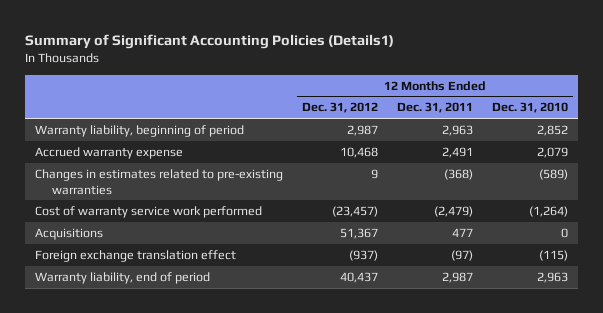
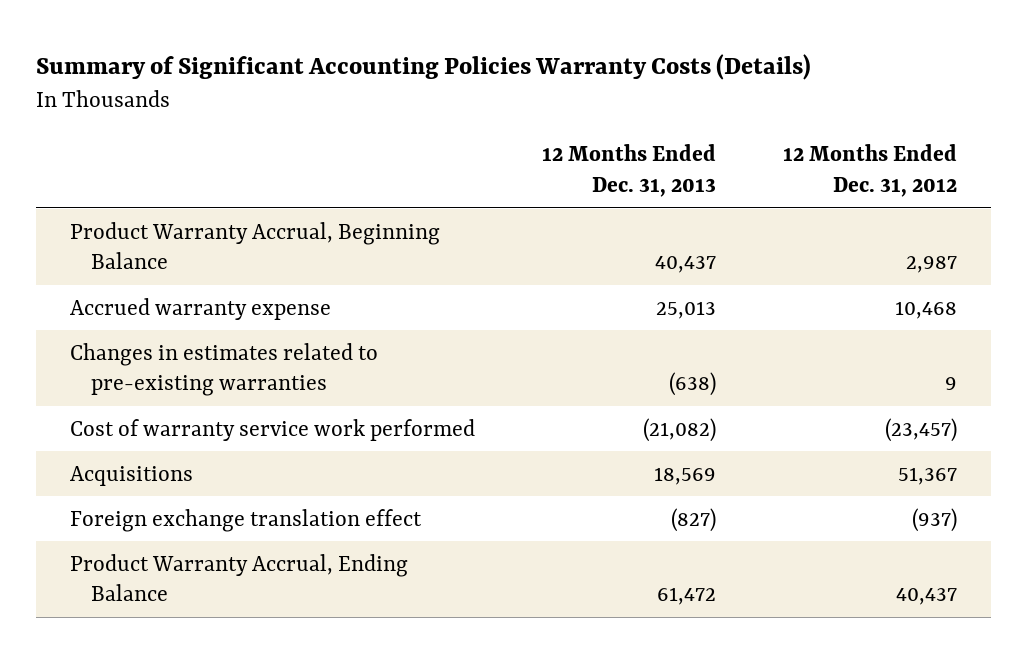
[25,33,395,49] Summary of Significant Accounting Policies (Details1) -> [36,54,812,81] Summary of Significant Accounting Policies Warranty Costs (Details)
[396,102,473,114] Dec. 31, 2011 -> none
[491,102,568,114] Dec. 31, 2010 -> none
none -> [541,143,716,197] 12 Months Ended Dec. 31, 2013
[34,125,244,138] Warranty liability, beginning of period -> [69,221,440,270] Product Warranty Accrual, Beginning Balance
[34,272,210,285] Warranty liability, end of period -> [69,553,408,602] Product Warranty Accrual, Ending Balance

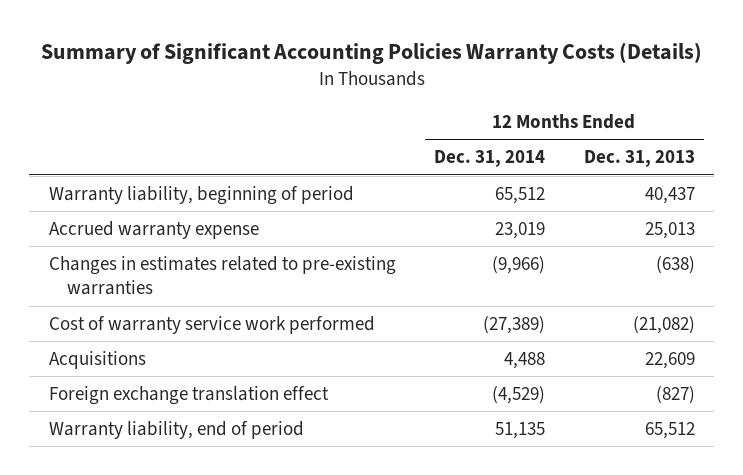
[783,143,958,197] 12 Months Ended Dec. 31, 2012 -> none
none -> [434,150,546,168] Dec. 31, 2014
[69,221,440,270] Product Warranty Accrual, Beginning Balance -> [48,186,354,206] Warranty liability, beginning of period
[653,466,716,485] 18,569 -> [644,352,695,370] 22,609
[69,553,408,602] Product Warranty Accrual, Ending Balance -> none
none -> [48,421,304,440] Warranty liability, end of period

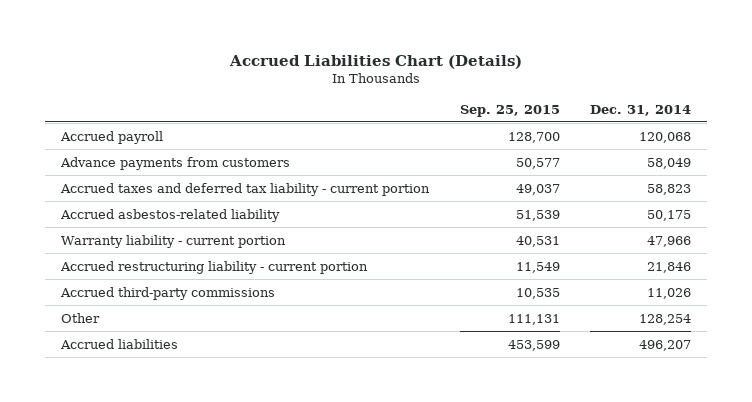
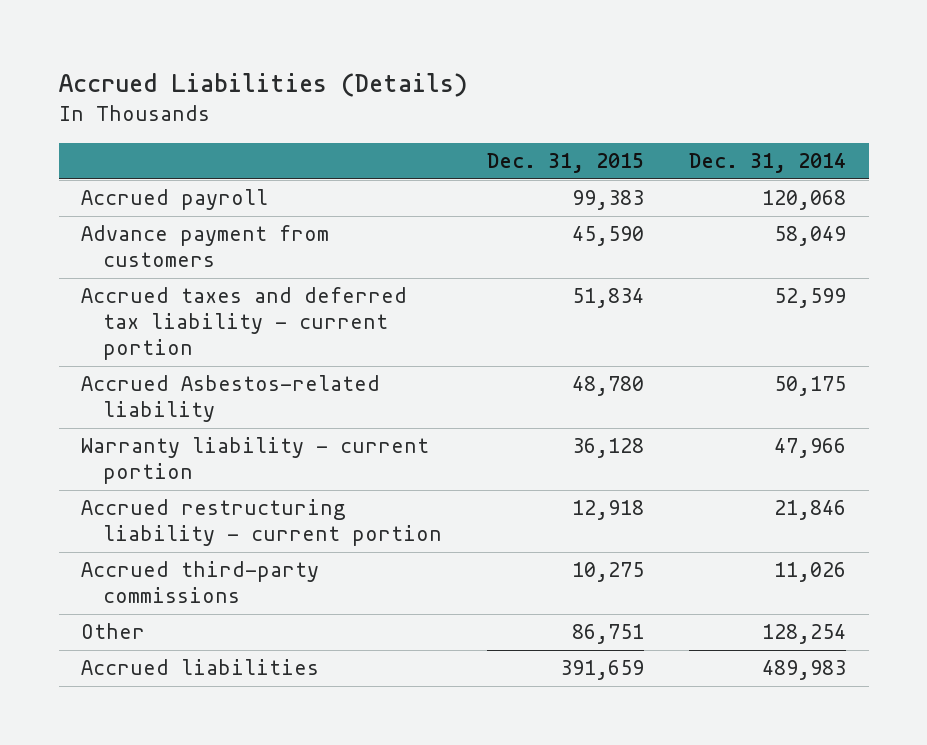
[229,54,523,69] Accrued Liabilities Chart (Details) -> [58,73,468,98] Accrued Liabilities (Details)
[459,104,560,117] Sep. 25, 2015 -> none
none -> [486,153,644,174] Dec. 31, 2015
[59,156,290,170] Advance payments from customers -> [81,225,330,268] Advance payment from customers
[647,183,692,195] 58,823 -> [774,288,847,309] 52,599
[59,208,280,222] Accrued asbestos-related liability -> [81,375,381,423] Accrued Asbestos-related liability
[639,339,692,351] 496,207 -> [762,660,847,681] 489,983

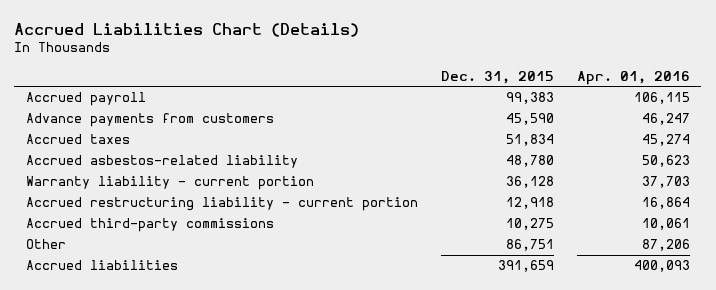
[58,73,468,98] Accrued Liabilities (Details) -> [14,22,360,37] Accrued Liabilities Chart (Details)
[689,153,847,174] Dec. 31, 2014 -> none
none -> [576,70,690,85] Apr. 01, 2016
[81,225,330,268] Advance payment from customers -> [25,113,274,128] Advance payments from customers
[81,287,408,361] Accrued taxes and deferred tax liability - current portion -> [25,134,130,145] Accrued taxes
[81,375,381,423] Accrued Asbestos-related liability -> [25,155,298,169] Accrued asbestos-related liability

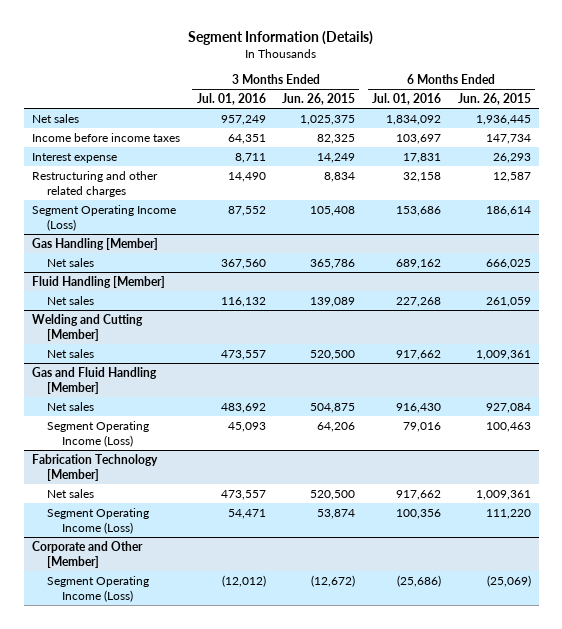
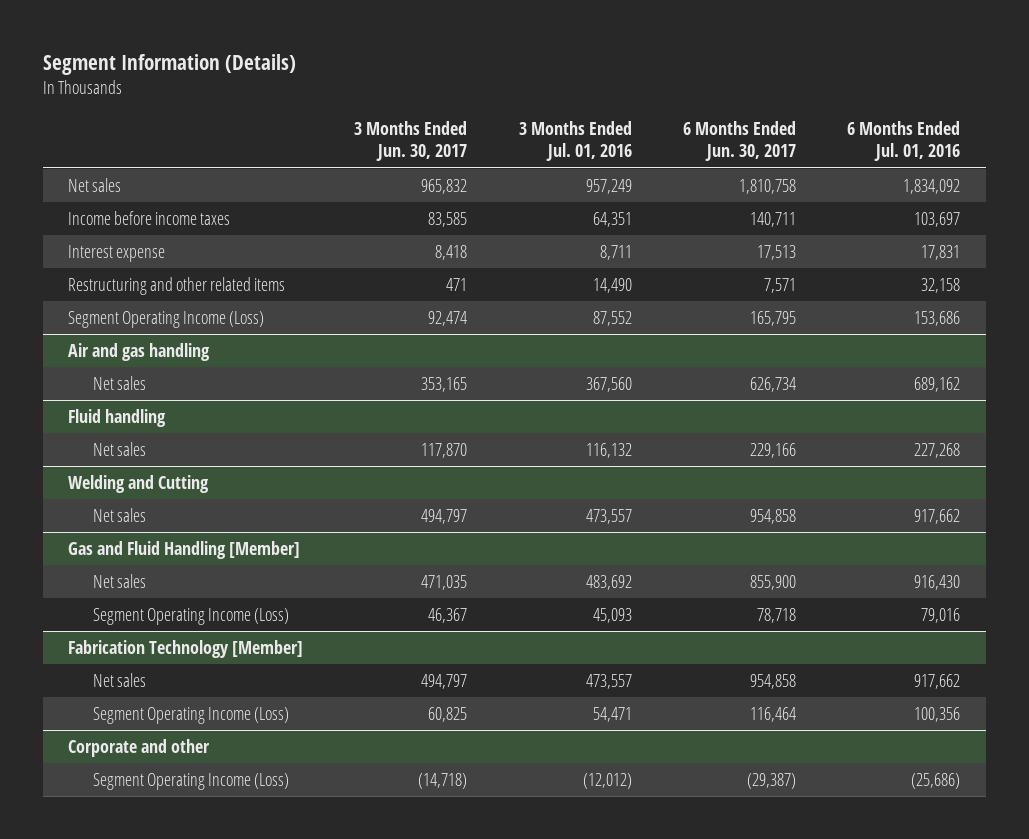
[282,93,356,106] Jun. 26, 2015 -> none
[457,93,531,106] Jun. 26, 2015 -> none
none -> [354,120,468,162] 3 Months Ended Jun. 30, 2017
none -> [683,120,797,162] 6 Months Ended Jun. 30, 2017
[31,170,158,198] Restructuring and other related charges -> [68,276,286,295] Restructuring and other related items
[31,237,158,250] Gas Handling [Member] -> [68,342,211,361] Air and gas handling
[31,275,165,288] Fluid Handling [Member] -> [68,408,167,427] Fluid handling
[31,313,143,342] Welding and Cutting [Member] -> [68,474,210,493] Welding and Cutting
[31,540,143,569] Corporate and Other [Member] -> [68,738,211,757] Corporate and other

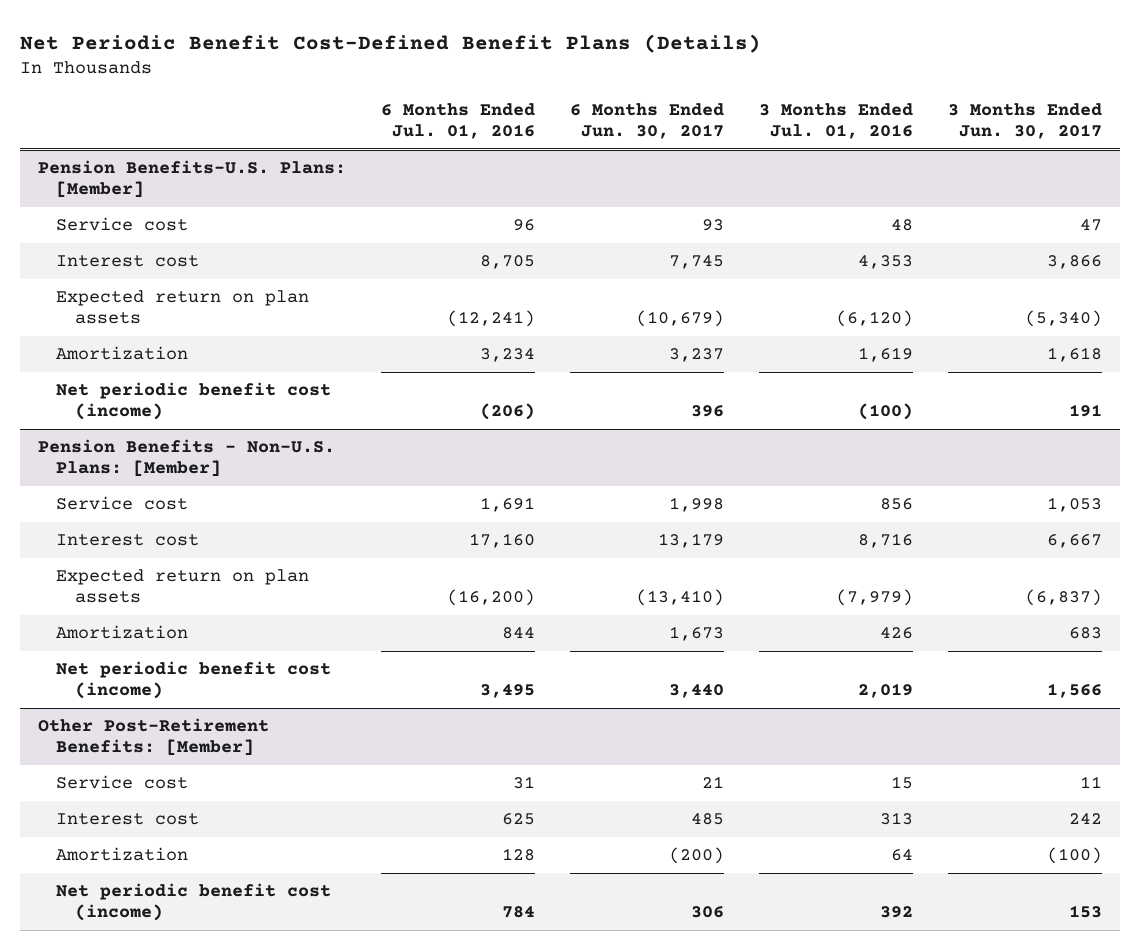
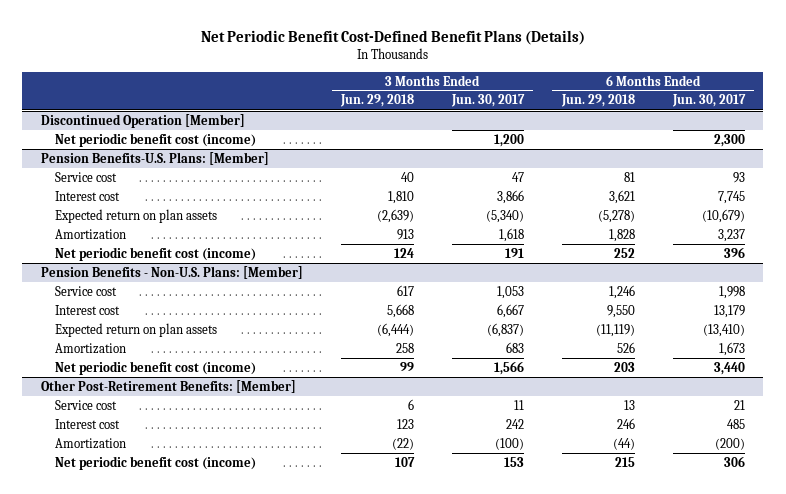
[380,102,535,140] 6 Months Ended Jul. 01, 2016 -> none
[759,102,914,140] 3 Months Ended Jul. 01, 2016 -> none
none -> [340,94,415,108] Jun. 29, 2018
none -> [560,94,635,108] Jun. 29, 2018
none -> [41,113,246,128] Discontinued Operation [Member]
none -> [54,132,256,147] Net periodic benefit cost (income)

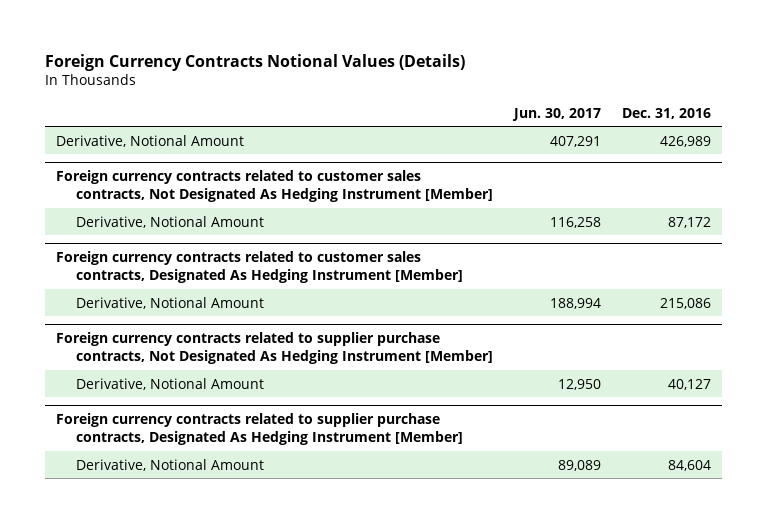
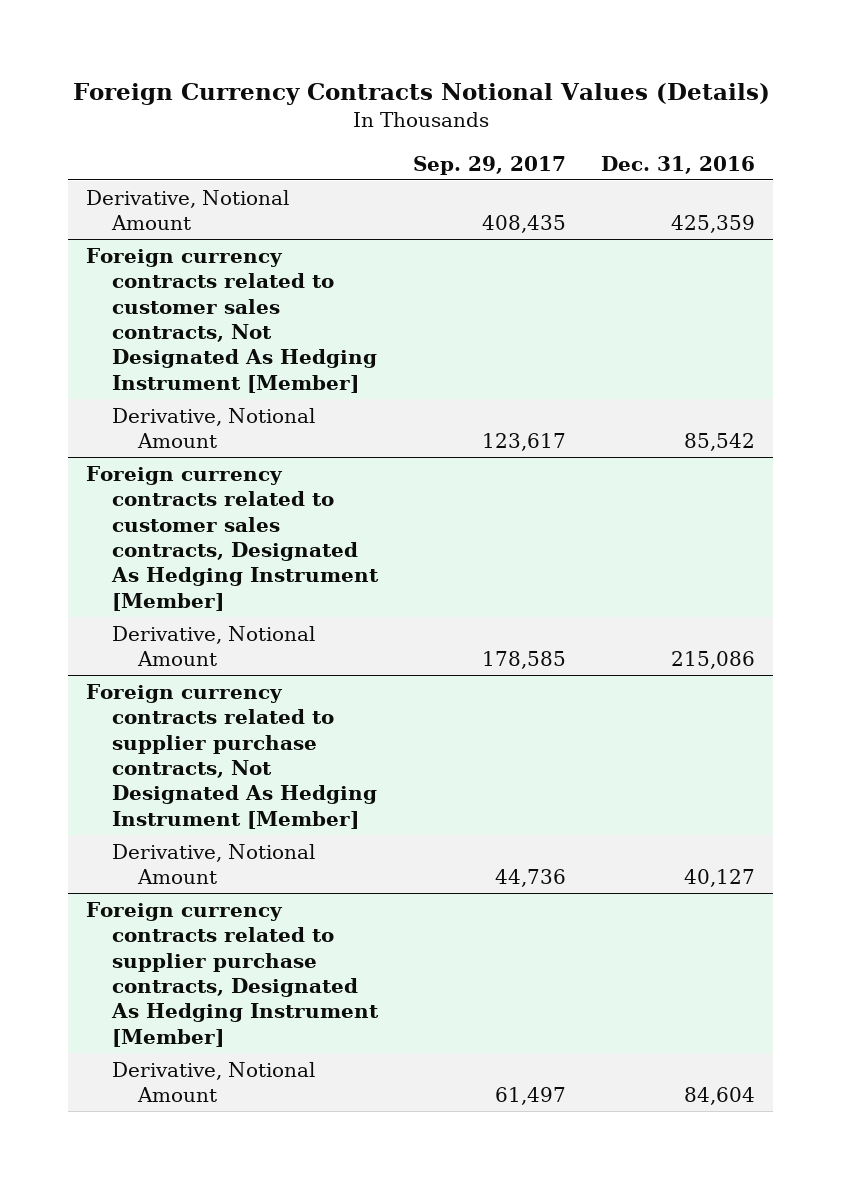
[512,107,602,121] Jun. 30, 2017 -> none
none -> [412,155,566,175] Sep. 29, 2017
[660,135,712,147] 426,989 -> [671,215,756,234] 425,359
[668,216,712,228] 87,172 -> [684,433,756,452] 85,542

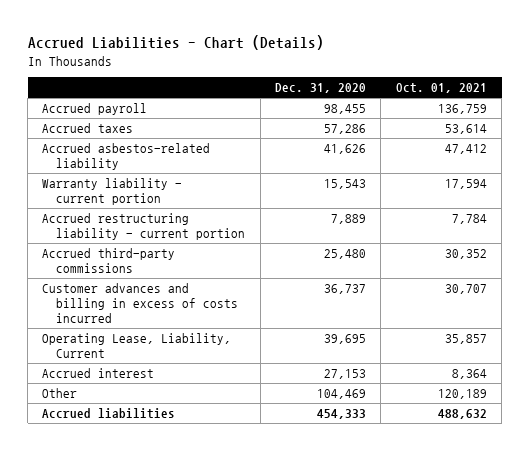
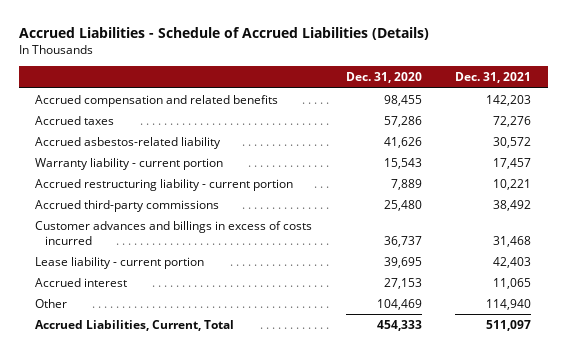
[27,35,324,51] Accrued Liabilities - Chart (Details) -> [18,26,429,40] Accrued Liabilities - Schedule of Accrued Liabilities (Details)
[395,83,487,94] Oct. 01, 2021 -> none
none -> [455,72,532,84] Dec. 31, 2021
[42,102,148,115] Accrued payroll -> [35,95,279,108] Accrued compensation and related benefits
[42,282,239,324] Customer advances and billing in excess of costs incurred -> [35,221,313,245] Customer advances and billings in excess of costs incurred
[42,332,232,359] Operating Lease, Liability, Current -> [35,257,205,270] Lease liability - current portion
[42,407,176,419] Accrued liabilities -> [35,320,235,332] Accrued Liabilities, Current, Total

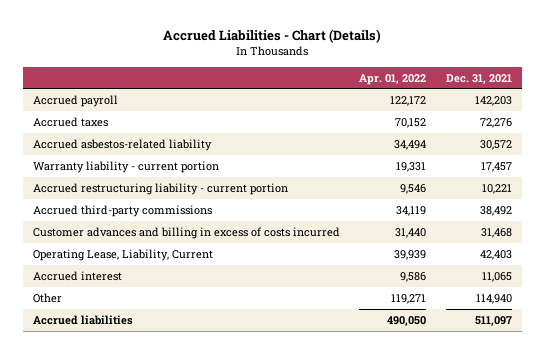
[18,26,429,40] Accrued Liabilities - Schedule of Accrued Liabilities (Details) -> [163,29,382,44] Accrued Liabilities - Chart (Details)
[345,72,422,84] Dec. 31, 2020 -> none
none -> [359,73,427,85] Apr. 01, 2022
[35,95,279,108] Accrued compensation and related benefits -> [32,94,118,107] Accrued payroll
[35,221,313,245] Customer advances and billings in excess of costs incurred -> [32,226,340,239] Customer advances and billing in excess of costs incurred
[35,257,205,270] Lease liability - current portion -> [32,248,213,261] Operating Lease, Liability, Current
[35,320,235,332] Accrued Liabilities, Current, Total -> [32,314,133,325] Accrued liabilities

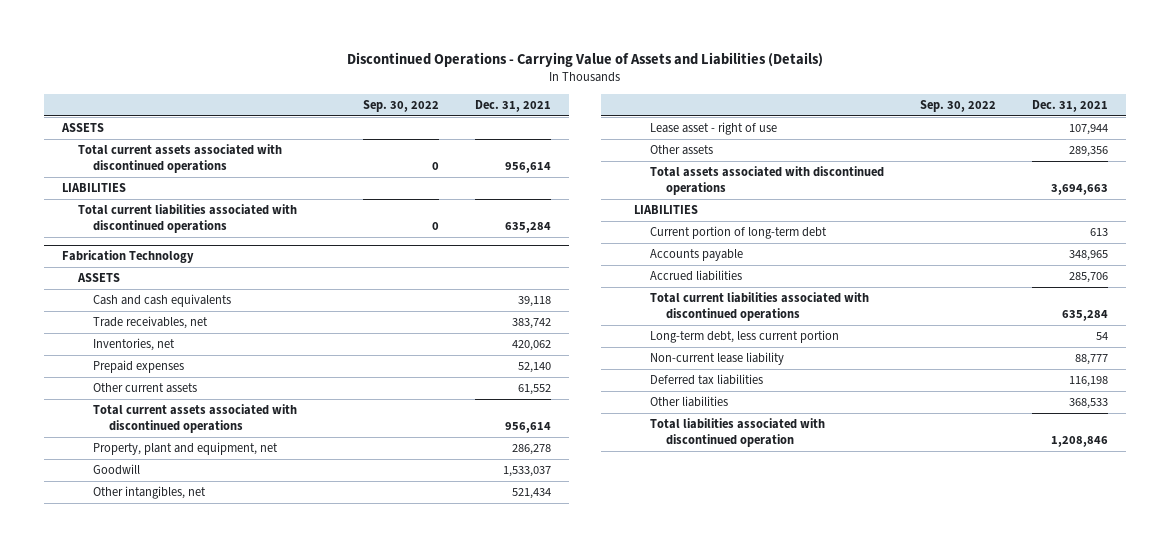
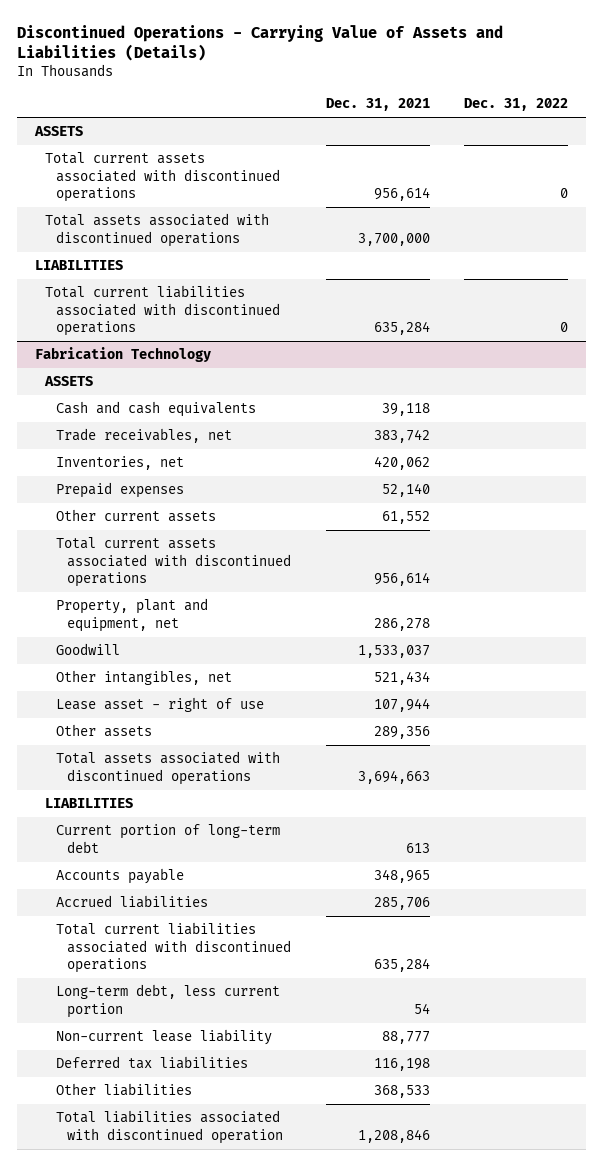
[363,99,440,112] Sep. 30, 2022 -> none
none -> [464,97,569,111] Dec. 31, 2022
none -> [45,213,270,247] Total assets associated with discontinued operations

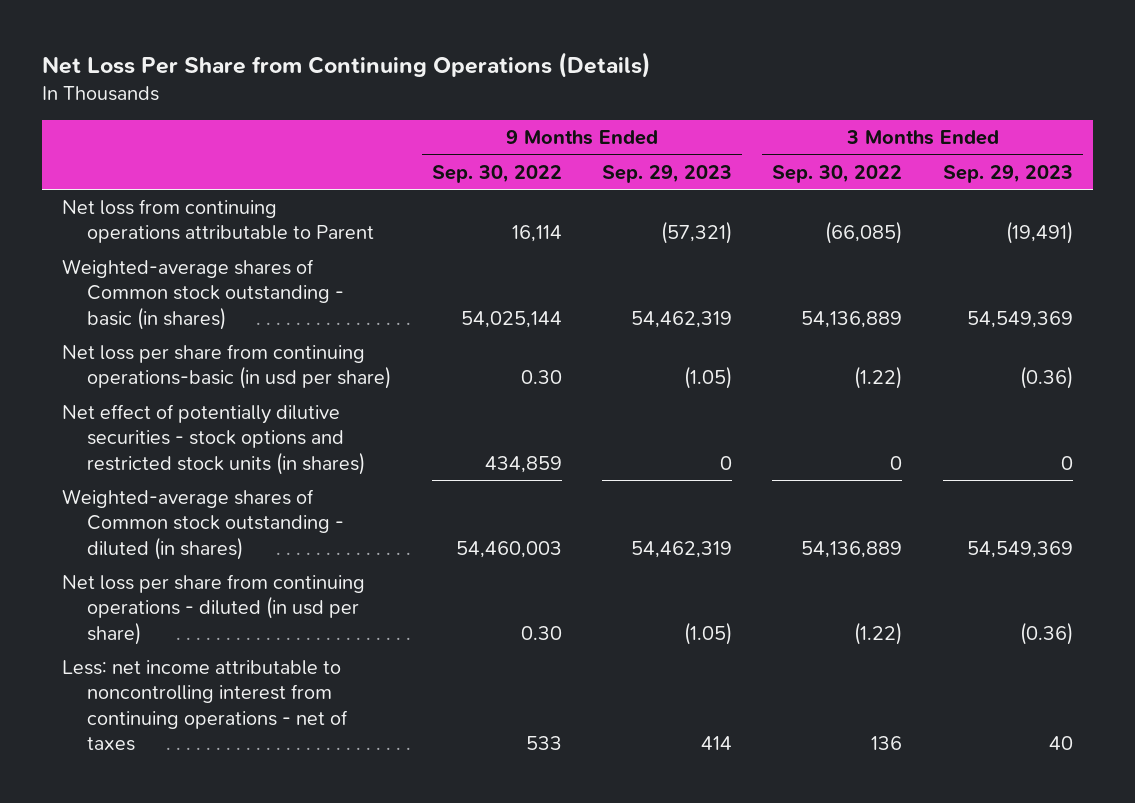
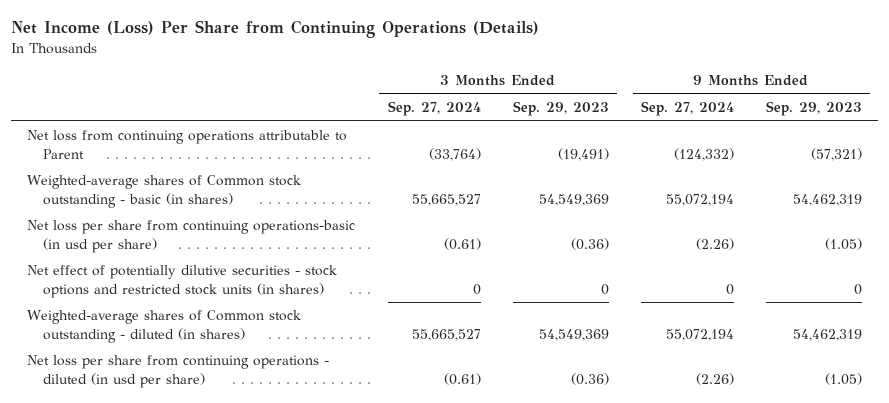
[41,52,651,79] Net Loss Per Share from Continuing Operations (Details) -> [11,20,540,39] Net Income (Loss) Per Share from Continuing Operations (Details)
[431,164,562,183] Sep. 30, 2022 -> none
[772,164,903,183] Sep. 30, 2022 -> none
none -> [387,101,481,117] Sep. 27, 2024
none -> [640,101,734,117] Sep. 27, 2024
[62,660,349,752] Less: net income attributable to noncontrolling interest from continuing operations - net of taxes -> none

